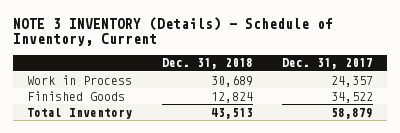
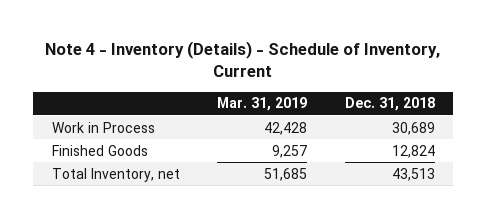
[12,16,333,47] NOTE 3 INVENTORY (Details) - Schedule of Inventory, Current -> [45,41,441,78] Note 4 - Inventory (Details) - Schedule of Inventory, Current
[281,58,373,70] Dec. 31, 2017 -> none
none -> [217,97,308,112] Mar. 31, 2019
[27,107,133,119] Total Inventory -> [51,167,180,182] Total Inventory, net

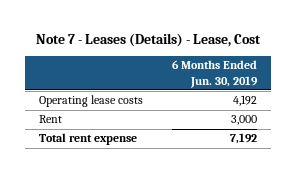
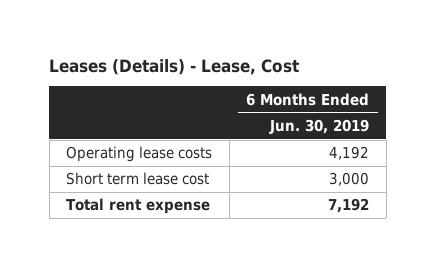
[36,32,262,47] Note 7 - Leases (Details) - Lease, Cost -> [49,58,300,75] Leases (Details) - Lease, Cost
[39,115,63,124] Rent -> [66,172,210,186] Short term lease cost

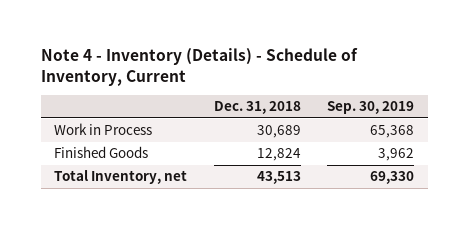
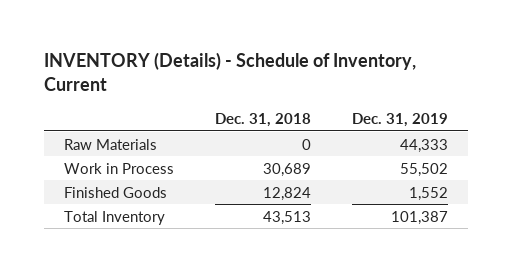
[40,48,358,86] Note 4 - Inventory (Details) - Schedule of Inventory, Current -> [43,52,416,91] INVENTORY (Details) - Schedule of Inventory, Current
[327,101,415,115] Sep. 30, 2019 -> none
none -> [351,112,448,127] Dec. 31, 2019
none -> [64,138,158,150] Raw Materials
[53,170,187,185] Total Inventory, net -> [64,210,166,225] Total Inventory

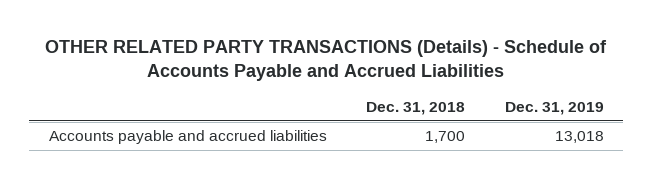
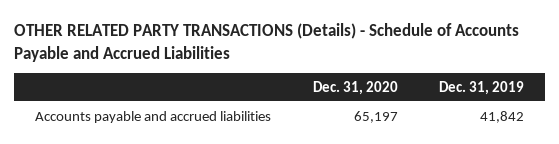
[366,101,466,115] Dec. 31, 2018 -> none
none -> [312,80,398,95] Dec. 31, 2020
[554,131,604,144] 13,018 -> [480,110,525,123] 41,842

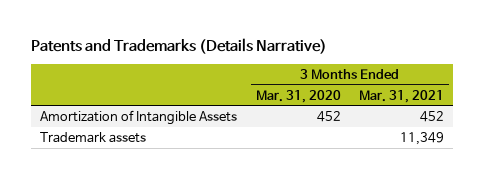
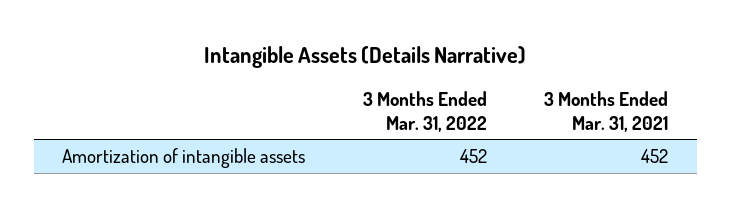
[30,38,327,55] Patents and Trademarks (Details Narrative) -> [204,46,527,69] Intangible Assets (Details Narrative)
[255,89,341,103] Mar. 31, 2020 -> none
none -> [362,91,487,132] 3 Months Ended Mar. 31, 2022
[40,132,147,144] Trademark assets -> none
[40,110,238,126] Amortization of Intangible Assets -> [62,148,306,169] Amortization of intangible assets

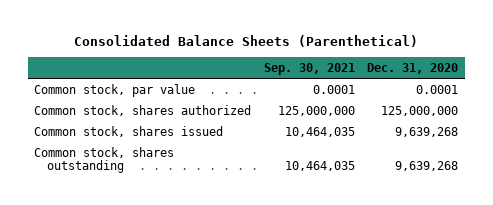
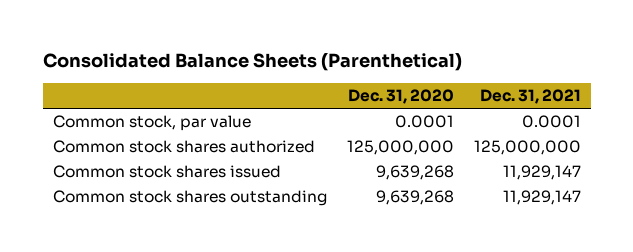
[263,62,355,75] Sep. 30, 2021 -> none
none -> [479,89,581,105] Dec. 31, 2021
[34,104,252,116] Common stock, shares authorized -> [52,140,315,154] Common stock shares authorized
[34,125,224,137] Common stock, shares issued -> [52,165,281,179] Common stock shares issued
[34,146,175,174] Common stock, shares outstanding -> [52,190,327,207] Common stock shares outstanding

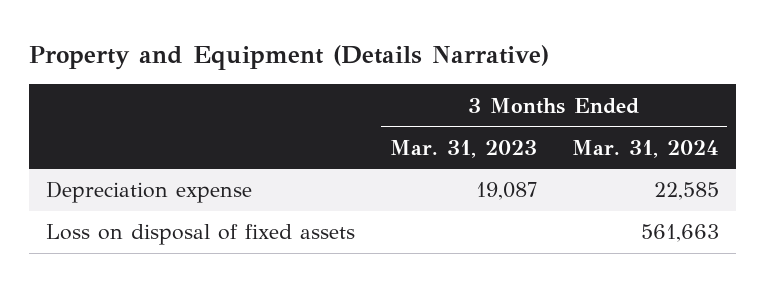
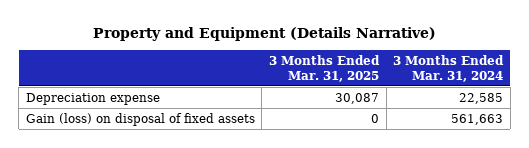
[390,139,538,158] Mar. 31, 2023 -> none
none -> [269,54,381,82] 3 Months Ended Mar. 31, 2025
[46,224,356,246] Loss on disposal of fixed assets -> [25,113,255,127] Gain (loss) on disposal of fixed assets

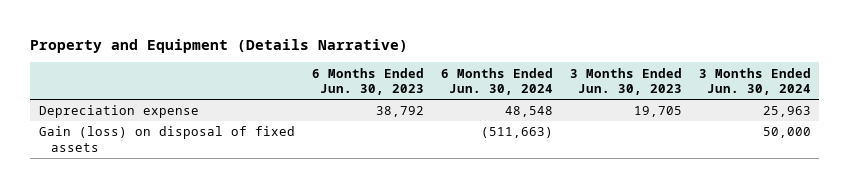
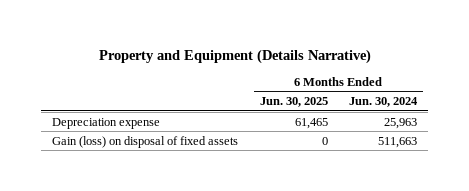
[311,67,424,96] 6 Months Ended Jun. 30, 2023 -> none
[569,67,682,96] 3 Months Ended Jun. 30, 2023 -> none
[698,67,811,96] 3 Months Ended Jun. 30, 2024 -> none
none -> [259,97,328,108] Jun. 30, 2025
[504,106,553,118] 48,548 -> [384,117,418,129] 25,963
[480,127,553,139] (511,663) -> [378,136,418,148] 511,663

